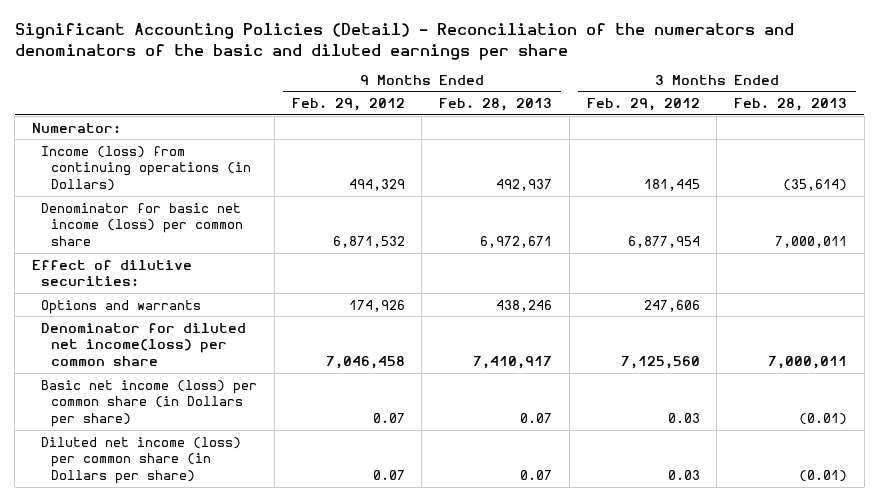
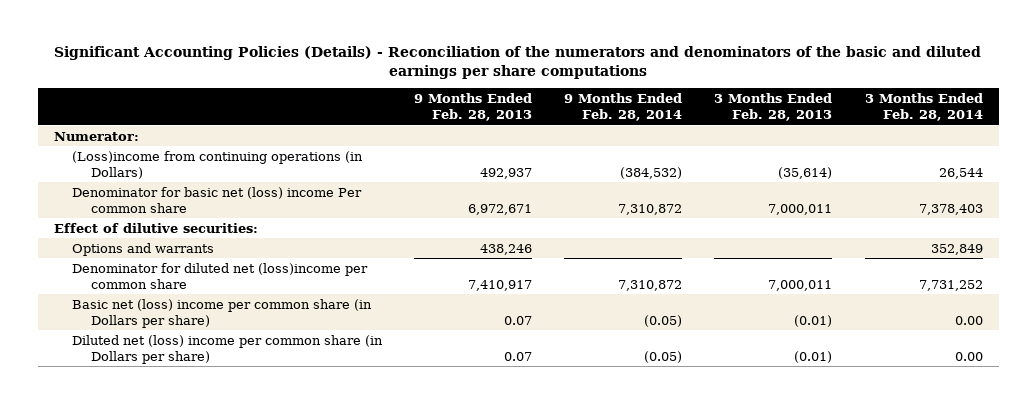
[14,23,794,60] Significant Accounting Policies (Detail) - Reconciliation of the numerators and denominators of the basic and diluted earnings per share -> [54,45,982,79] Significant Accounting Policies (Details) - Reconciliation of the numerators and denominators of the basic and diluted earnings per share computations
[291,98,405,112] Feb. 29, 2012 -> none
[586,98,700,112] Feb. 29, 2012 -> none
none -> [564,92,683,121] 9 Months Ended Feb. 28, 2014
none -> [864,92,983,121] 3 Months Ended Feb. 28, 2014
[41,145,251,192] Income (loss) from continuing operations (in Dollars) -> [72,150,364,179] (Loss)income from continuing operations (in Dollars)
[41,202,243,247] Denominator for basic net income (loss) per common share -> [72,186,363,213] Denominator for basic net (loss) income Per common share
[41,322,247,367] Denominator for diluted net income(loss) per common share -> [72,262,369,289] Denominator for diluted net (loss)income per common share
[41,379,258,428] Basic net income (loss) per common share (in Dollars per share) -> [72,298,373,328] Basic net (loss) income per common share (in Dollars per share)
[41,436,242,485] Diluted net income (loss) per common share (in Dollars per share) -> [72,334,384,364] Diluted net (loss) income per common share (in Dollars per share)

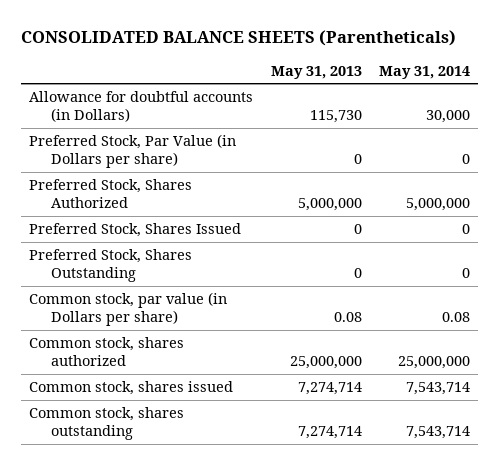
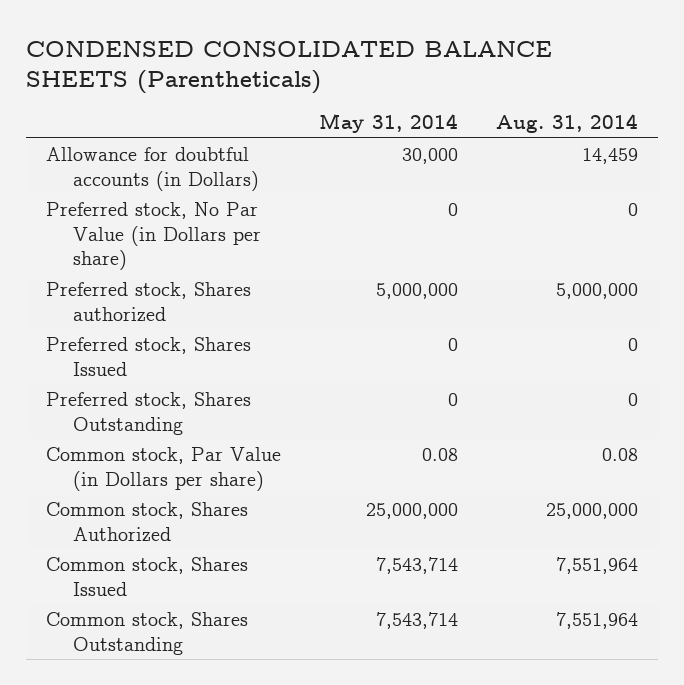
[20,30,456,47] CONSOLIDATED BALANCE SHEETS (Parentheticals) -> [26,40,553,95] CONDENSED CONSOLIDATED BALANCE SHEETS (Parentheticals)
[270,65,362,79] May 31, 2013 -> none
none -> [496,114,639,134] Aug. 31, 2014
[29,134,237,169] Preferred Stock, Par Value (in Dollars per share) -> [45,202,262,271] Preferred stock, No Par Value (in Dollars per share)
[29,179,193,209] Preferred Stock, Shares Authorized -> [45,282,251,322] Preferred stock, Shares authorized
[29,223,242,238] Preferred Stock, Shares Issued -> [45,337,251,376] Preferred stock, Shares Issued
[29,249,193,283] Preferred Stock, Shares Outstanding -> [45,392,251,435] Preferred stock, Shares Outstanding
[29,292,228,327] Common stock, par value (in Dollars per share) -> [45,447,281,491] Common stock, Par Value (in Dollars per share)
[29,337,185,367] Common stock, shares authorized -> [45,502,248,542] Common stock, Shares Authorized
[29,381,234,396] Common stock, shares issued -> [45,557,248,596] Common stock, Shares Issued
[29,407,185,441] Common stock, shares outstanding -> [45,612,248,655] Common stock, Shares Outstanding

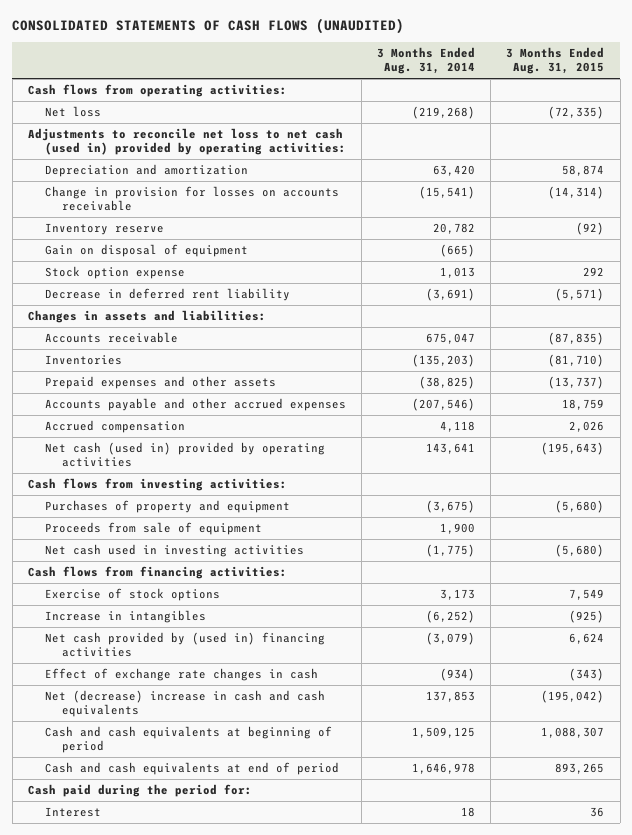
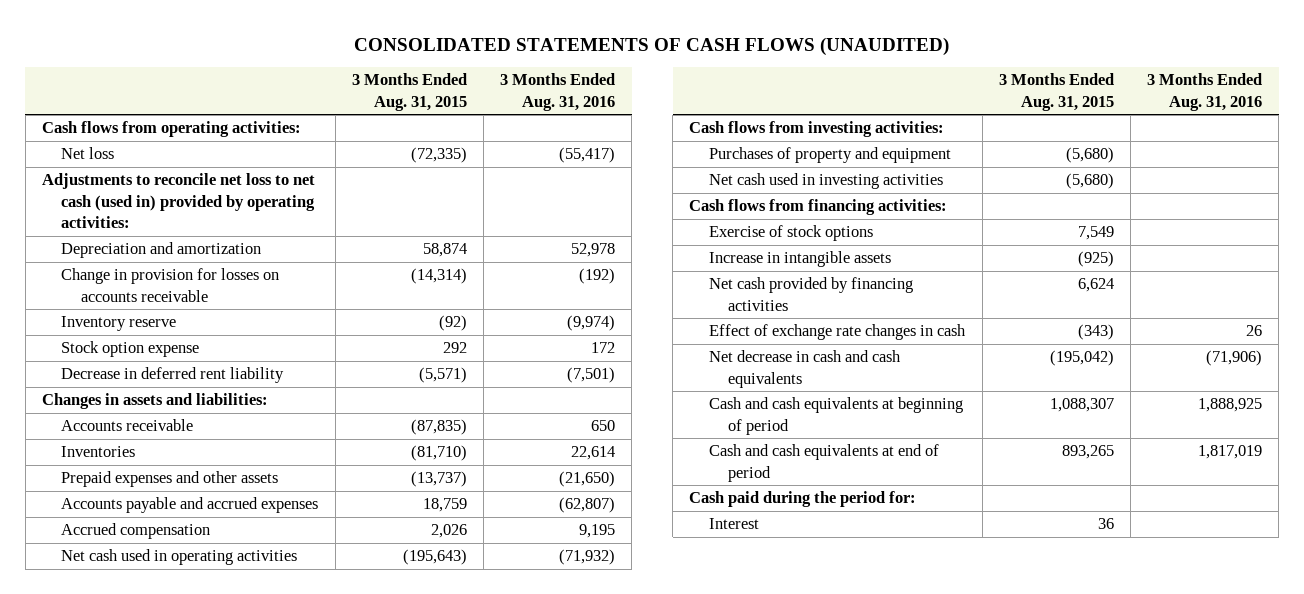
[377,47,476,75] 3 Months Ended Aug. 31, 2014 -> none
none -> [500,73,616,111] 3 Months Ended Aug. 31, 2016
[44,244,248,258] Gain on disposal of equipment -> none
[44,398,346,412] Accounts payable and other accrued expenses -> [61,497,319,514] Accounts payable and accrued expenses
[44,442,325,468] Net cash (used in) provided by operating activities -> [61,549,298,566] Net cash used in operating activities
[44,522,262,536] Proceeds from sale of equipment -> none
[44,610,206,624] Increase in intangibles -> [708,251,891,268] Increase in intangible assets
[44,632,325,658] Net cash provided by (used in) financing activities -> [708,277,913,311] Net cash provided by financing activities
[44,690,325,718] Net (decrease) increase in cash and cash equivalents -> [708,350,901,388] Net decrease in cash and cash equivalents

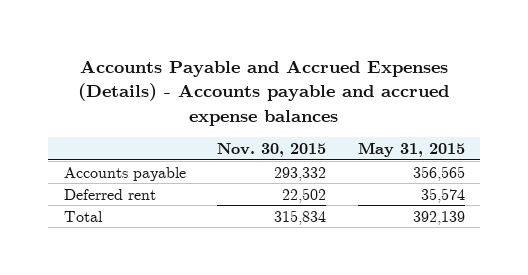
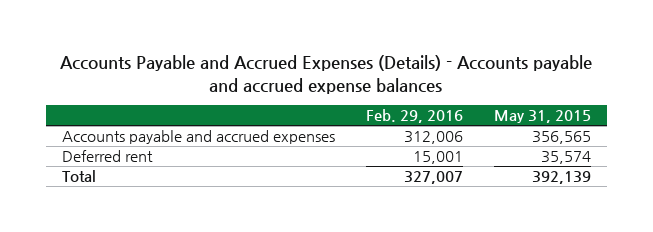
[217,142,327,157] Nov. 30, 2015 -> none
none -> [365,109,463,124] Feb. 29, 2016
[63,166,186,181] Accounts payable -> [61,130,335,145] Accounts payable and accrued expenses

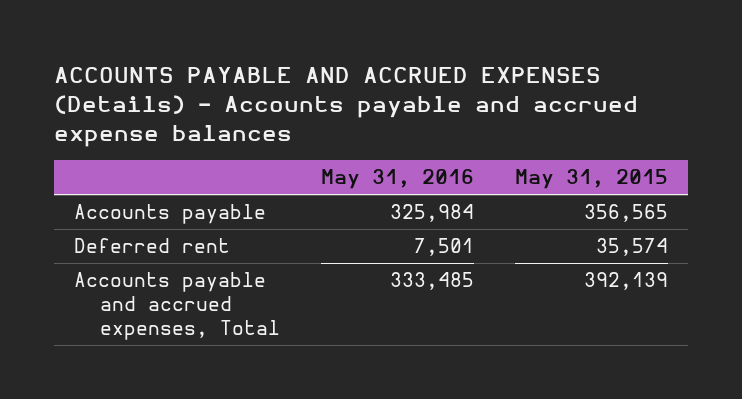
[60,55,593,94] Accounts Payable and Accrued Expenses (Details) - Accounts payable and accrued expense balances -> [53,66,638,148] ACCOUNTS PAYABLE AND ACCRUED EXPENSES (Details) - Accounts payable and accrued expense balances
[365,109,463,124] Feb. 29, 2016 -> none
none -> [320,169,474,190] May 31, 2016
[61,130,335,145] Accounts payable and accrued expenses -> [73,204,266,225] Accounts payable
[61,170,96,183] Total -> [73,272,281,341] Accounts payable and accrued expenses, Total

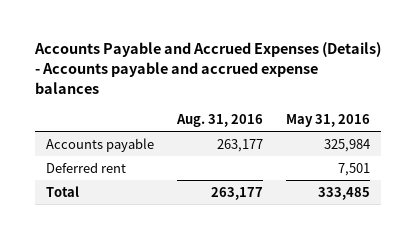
[53,66,638,148] ACCOUNTS PAYABLE AND ACCRUED EXPENSES (Details) - Accounts payable and accrued expense balances -> [33,42,381,95] Accounts Payable and Accrued Expenses (Details) - Accounts payable and accrued expense balances
[514,169,668,190] May 31, 2015 -> none
none -> [175,113,263,127] Aug. 31, 2016
[73,272,281,341] Accounts payable and accrued expenses, Total -> [46,185,80,197] Total

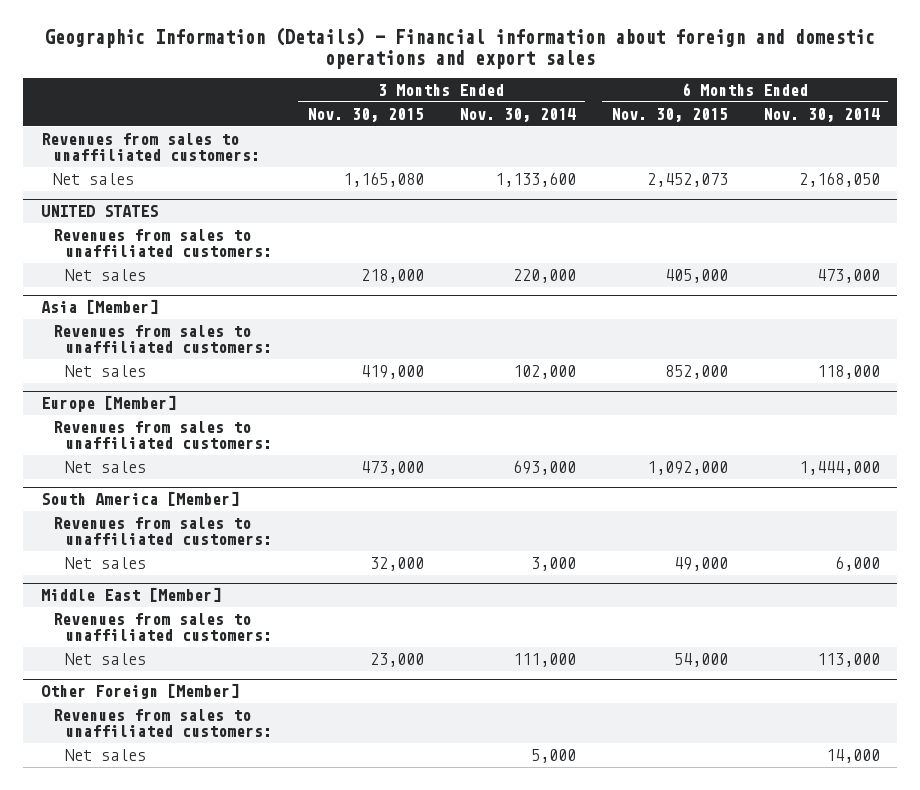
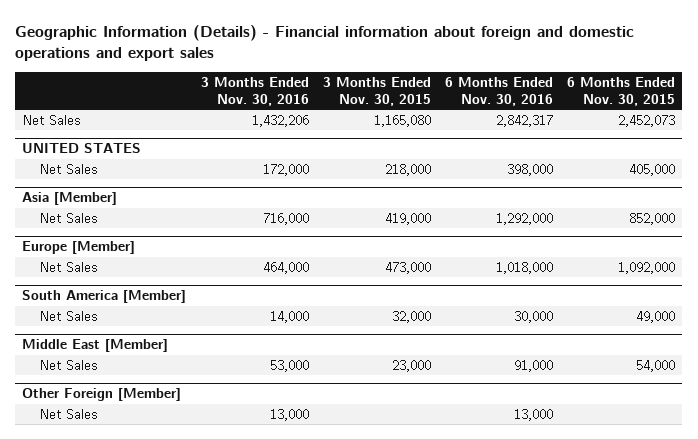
[458,107,576,122] Nov. 30, 2014 -> none
[762,107,880,122] Nov. 30, 2014 -> none
none -> [200,77,309,106] 3 Months Ended Nov. 30, 2016
none -> [445,77,554,106] 6 Months Ended Nov. 30, 2016
[40,133,260,162] Revenues from sales to unaffiliated customers: -> none
[52,173,134,186] Net sales -> [22,115,81,126] Net Sales
[52,229,273,258] Revenues from sales to unaffiliated customers: -> none
[65,269,147,282] Net sales -> [38,164,97,175] Net Sales
[52,325,273,354] Revenues from sales to unaffiliated customers: -> none
[65,365,147,378] Net sales -> [38,213,97,224] Net Sales
[52,421,273,450] Revenues from sales to unaffiliated customers: -> none
[65,461,147,474] Net sales -> [38,262,97,273] Net Sales
[52,517,273,546] Revenues from sales to unaffiliated customers: -> none
[65,557,147,570] Net sales -> [38,311,97,322] Net Sales
[52,613,273,642] Revenues from sales to unaffiliated customers: -> none
[65,653,147,666] Net sales -> [38,360,97,371] Net Sales
[52,709,273,738] Revenues from sales to unaffiliated customers: -> none
[65,749,147,762] Net sales -> [38,409,97,420] Net Sales

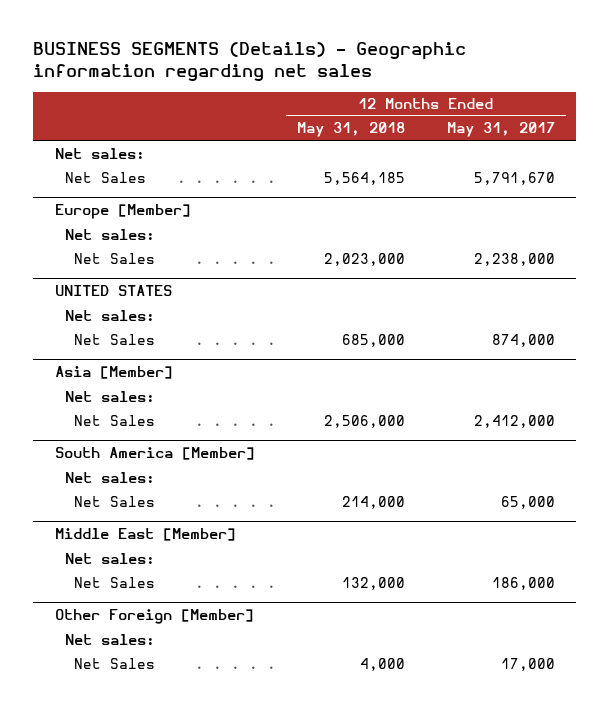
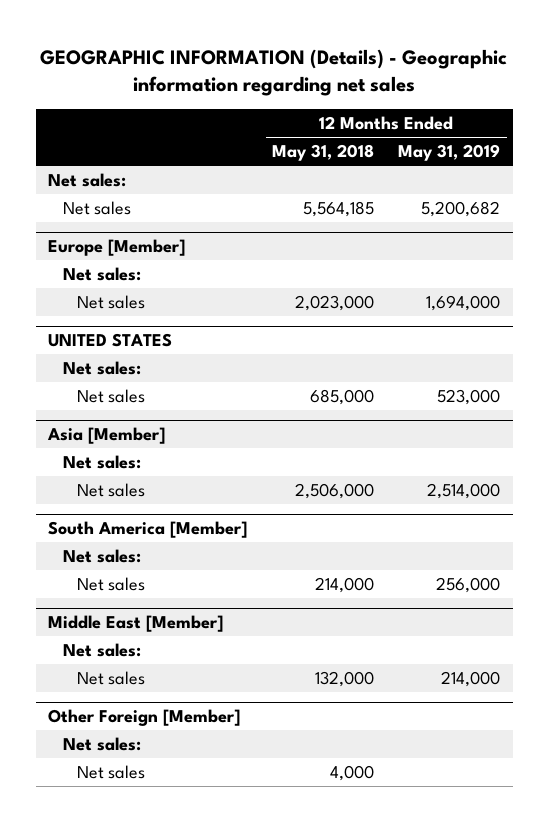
[33,42,467,82] BUSINESS SEGMENTS (Details) - Geographic information regarding net sales -> [40,48,508,97] GEOGRAPHIC INFORMATION (Details) - Geographic information regarding net sales
[447,122,556,138] May 31, 2017 -> none
none -> [398,144,501,162] May 31, 2019
[64,171,146,183] Net Sales -> [62,200,131,215] Net sales
[74,252,156,264] Net Sales -> [77,294,146,309] Net sales
[74,333,156,345] Net Sales -> [77,388,146,403] Net sales
[74,414,156,426] Net Sales -> [77,482,146,497] Net sales
[74,495,156,507] Net Sales -> [77,576,146,591] Net sales
[74,576,156,588] Net Sales -> [77,670,146,685] Net sales
[74,657,156,669] Net Sales -> [77,764,146,779] Net sales

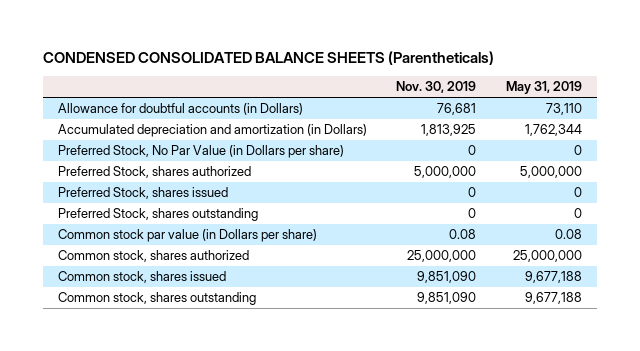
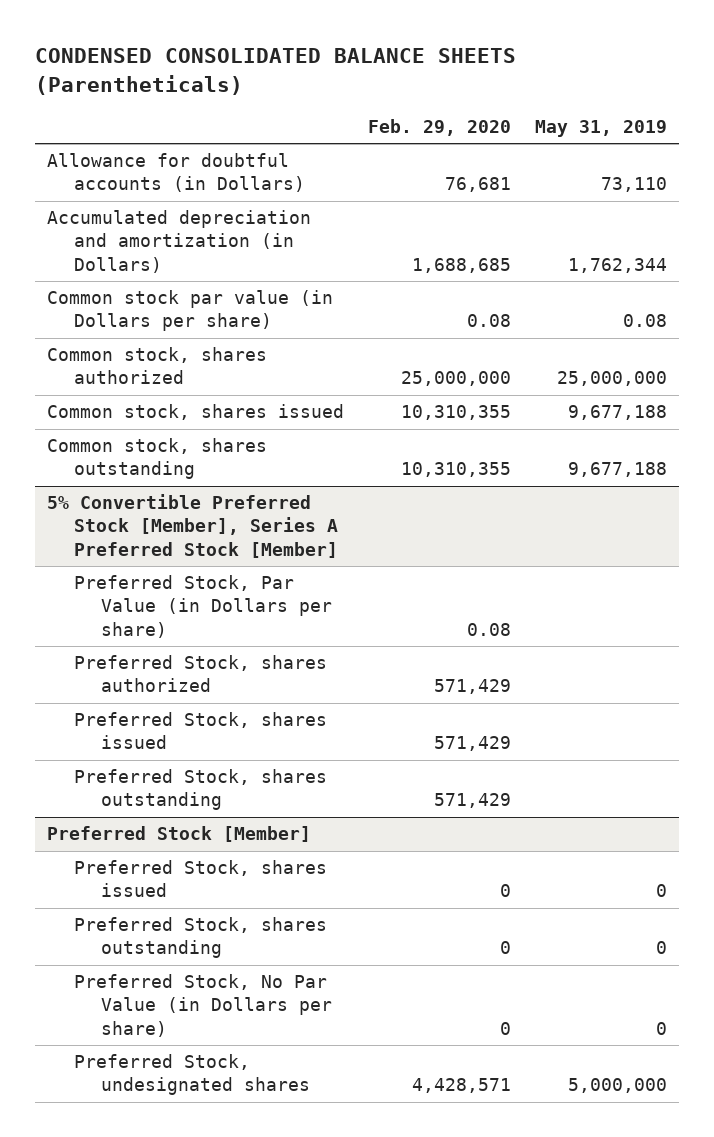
[396,81,477,94] Nov. 30, 2019 -> none
none -> [368,119,512,137] Feb. 29, 2020
[57,145,344,159] Preferred Stock, No Par Value (in Dollars per share) -> none
[57,166,251,179] Preferred Stock, shares authorized -> none
[57,187,228,200] Preferred Stock, shares issued -> none
[57,208,258,222] Preferred Stock, shares outstanding -> none
none -> [47,494,339,558] 5% Convertible Preferred Stock [Member], Series A Preferred Stock [Member]
none -> [74,575,333,638] Preferred Stock, Par Value (in Dollars per share)
none -> [74,655,328,693] Preferred Stock, shares authorized
none -> [74,712,328,750] Preferred Stock, shares issued
none -> [74,769,328,811] Preferred Stock, shares outstanding
none -> [47,826,312,843] Preferred Stock [Member]
none -> [74,860,328,898] Preferred Stock, shares issued
none -> [74,917,328,959] Preferred Stock, shares outstanding
none -> [74,974,333,1037] Preferred Stock, No Par Value (in Dollars per share)
none -> [74,1054,311,1096] Preferred Stock, undesignated shares

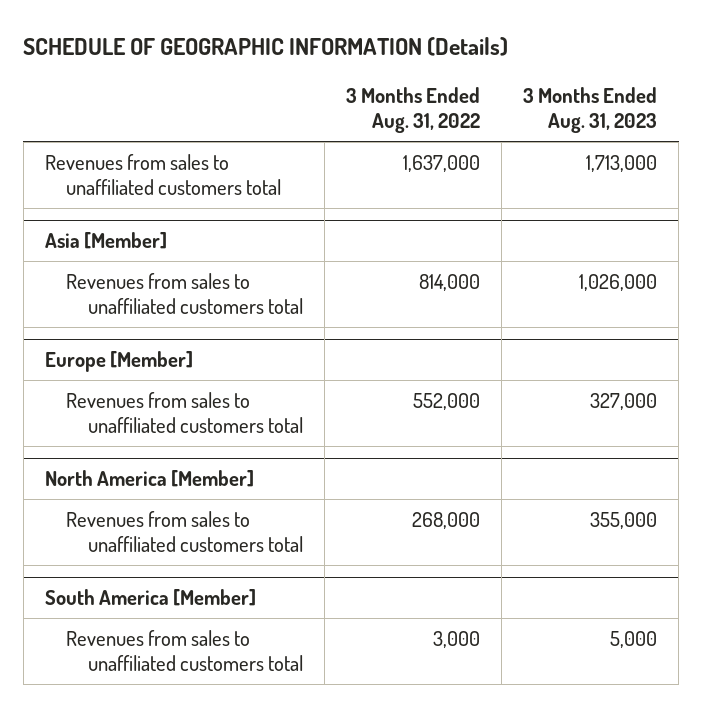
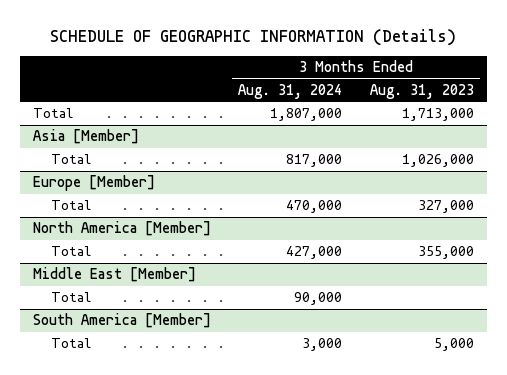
[345,87,480,134] 3 Months Ended Aug. 31, 2022 -> none
none -> [238,84,343,100] Aug. 31, 2024
[44,153,282,195] Revenues from sales to unaffiliated customers total -> [33,108,75,119] Total
[66,272,303,314] Revenues from sales to unaffiliated customers total -> [50,154,92,165] Total
[66,391,303,433] Revenues from sales to unaffiliated customers total -> [50,200,92,211] Total
[66,510,303,552] Revenues from sales to unaffiliated customers total -> [50,246,92,257] Total
none -> [33,267,197,283] Middle East [Member]
none -> [50,292,92,303] Total
[66,629,303,671] Revenues from sales to unaffiliated customers total -> [50,338,92,349] Total

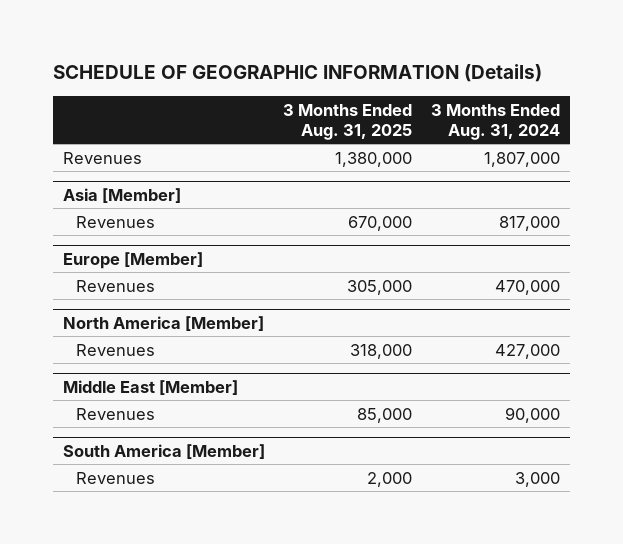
[369,84,474,100] Aug. 31, 2023 -> none
none -> [283,103,413,140] 3 Months Ended Aug. 31, 2025
[33,108,75,119] Total -> [62,151,142,164] Revenues
[50,154,92,165] Total -> [76,215,156,228] Revenues
[50,200,92,211] Total -> [76,279,156,292] Revenues
[50,246,92,257] Total -> [76,343,156,356] Revenues
[50,292,92,303] Total -> [76,407,156,420] Revenues
[50,338,92,349] Total -> [76,471,156,484] Revenues

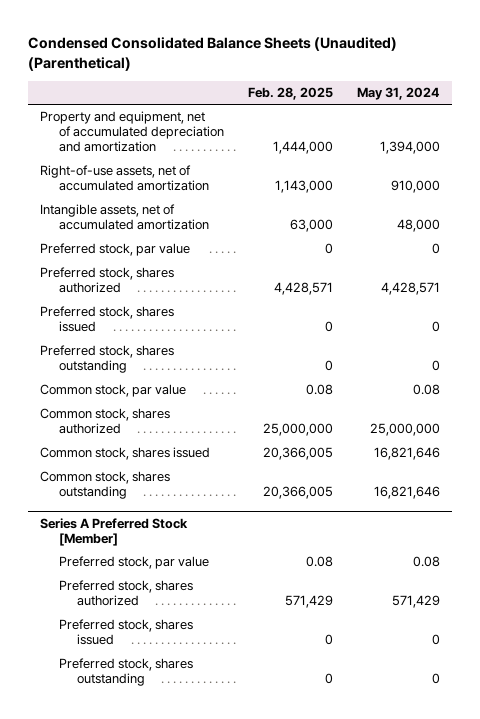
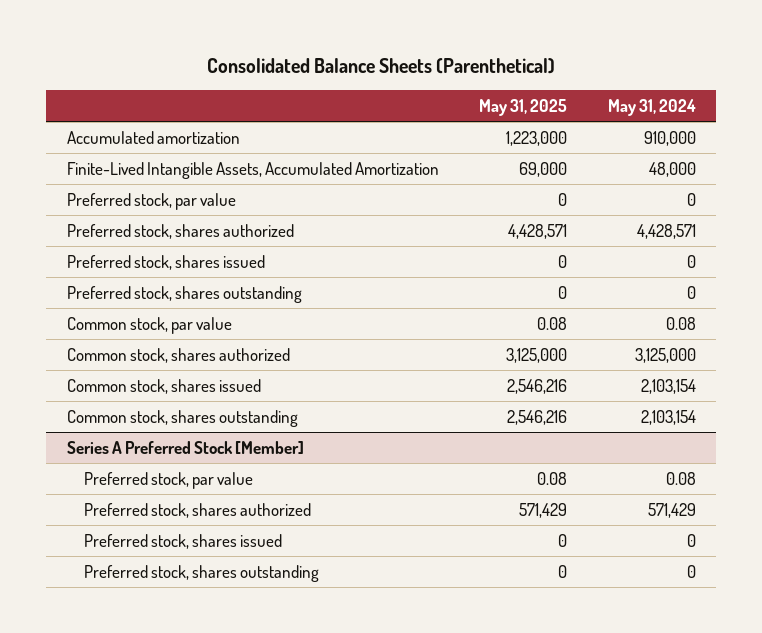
[28,37,398,71] Condensed Consolidated Balance Sheets (Unaudited) (Parenthetical) -> [207,57,556,74] Consolidated Balance Sheets (Parenthetical)
[247,87,333,101] Feb. 28, 2025 -> none
none -> [479,98,568,116] May 31, 2025
[40,111,224,153] Property and equipment, net of accumulated depreciation and amortization -> none
[40,165,209,192] Right-of-use assets, net of accumulated amortization -> [66,130,240,144] Accumulated amortization
[40,204,209,231] Intangible assets, net of accumulated amortization -> [66,161,439,179] Finite-Lived Intangible Assets, Accumulated Amortization
[369,423,440,437] 25,000,000 -> [634,347,696,363] 3,125,000
[373,447,440,461] 16,821,646 -> [640,378,696,394] 2,103,154
[373,486,440,500] 16,821,646 -> [640,409,696,425] 2,103,154

